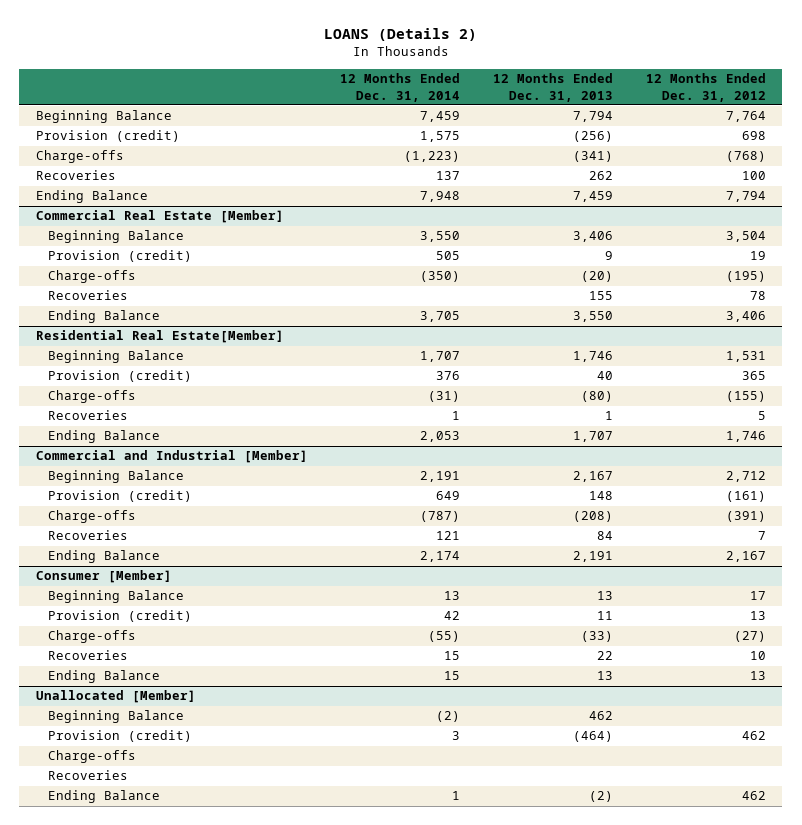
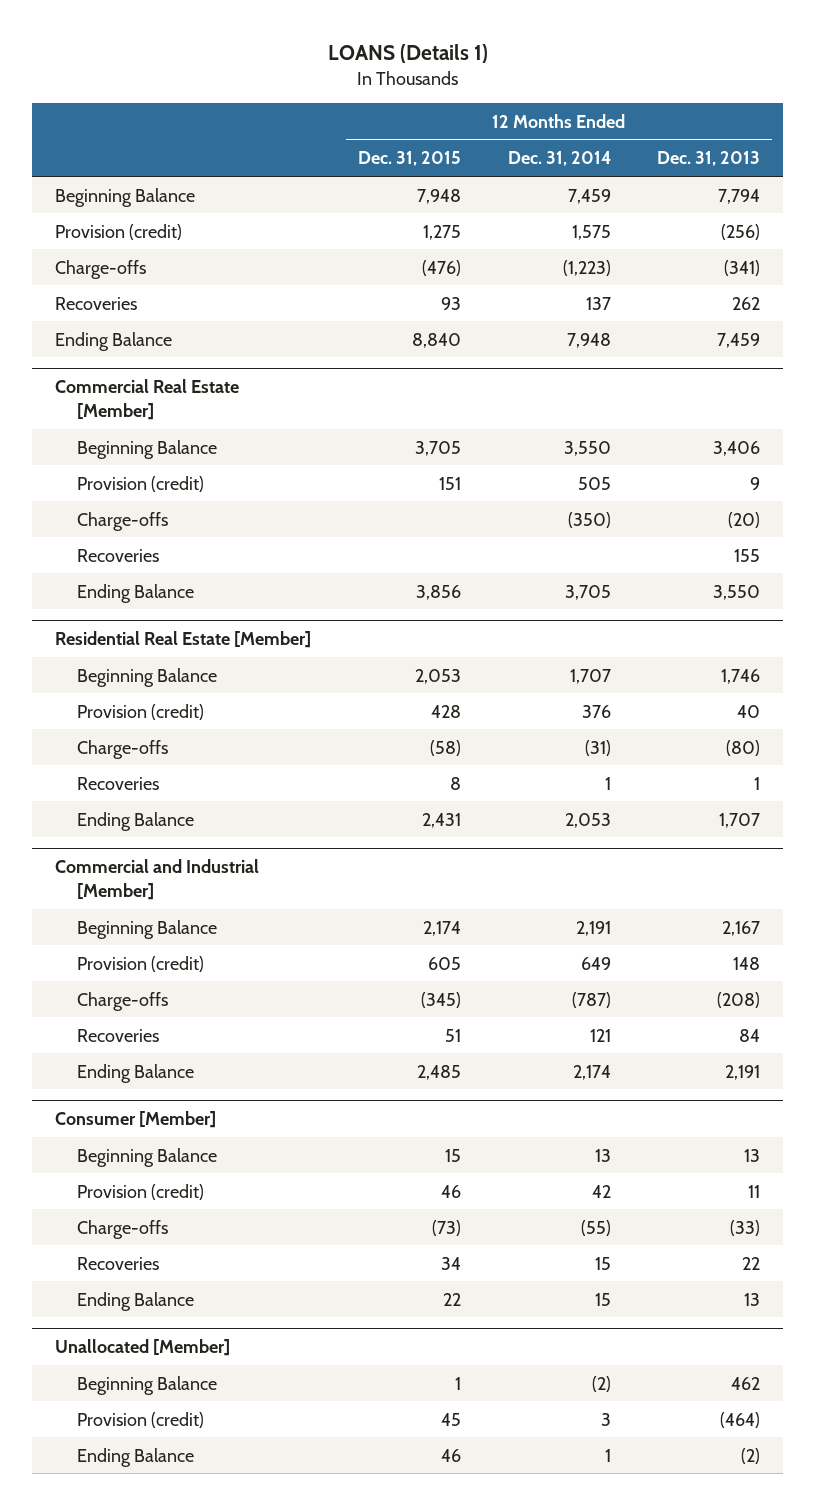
[323,27,477,41] LOANS (Details 2) -> [327,44,488,64] LOANS (Details 1)
[646,73,767,102] 12 Months Ended Dec. 31, 2012 -> none
none -> [357,151,461,167] Dec. 31, 2015
[35,330,284,344] Residential Real Estate[Member] -> [55,631,312,649] Residential Real Estate [Member]
[48,750,137,764] Charge-offs -> none
[48,770,129,781] Recoveries -> none

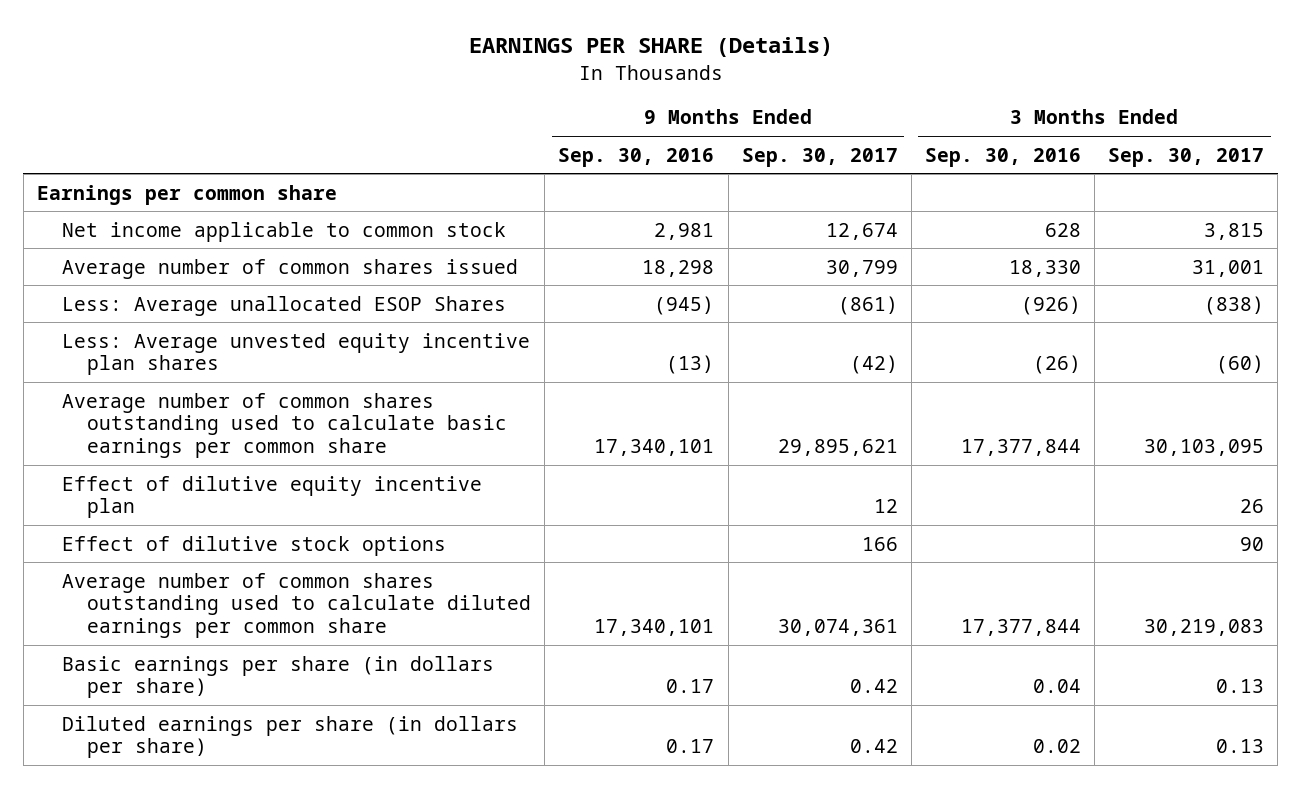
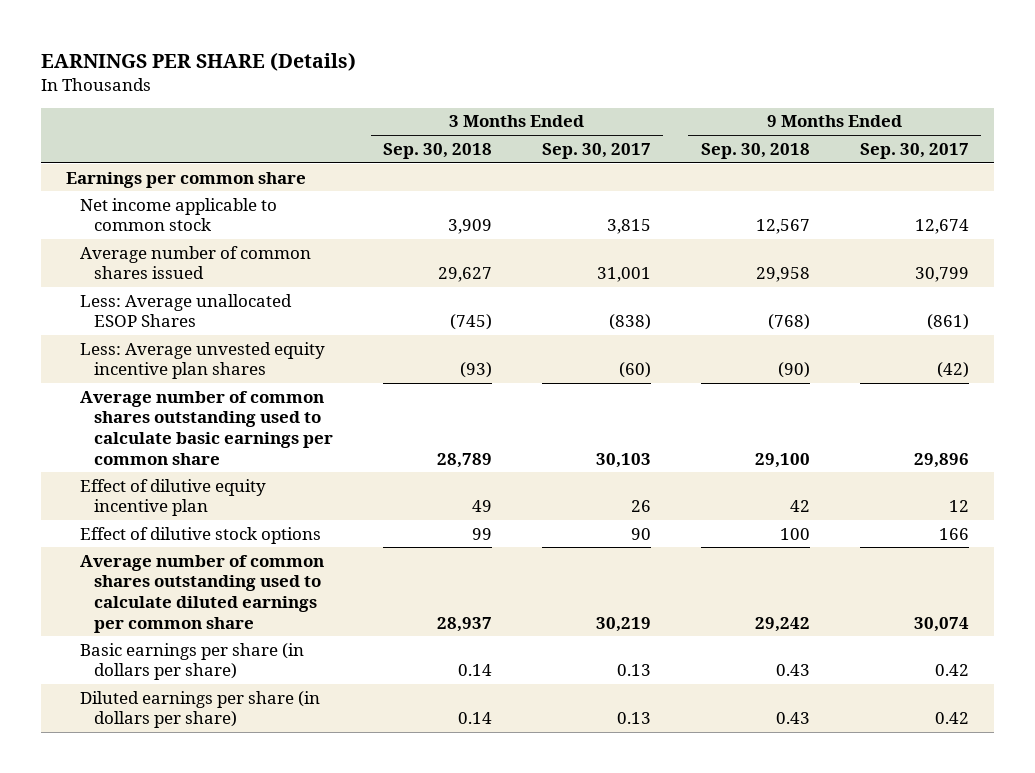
[558,147,715,167] Sep. 30, 2016 -> none
[924,147,1081,167] Sep. 30, 2016 -> none
none -> [383,142,493,159] Sep. 30, 2018
none -> [700,142,810,159] Sep. 30, 2018
[777,439,898,457] 29,895,621 -> [913,452,969,468] 29,896
[1144,439,1265,457] 30,103,095 -> [595,452,651,468] 30,103
[777,619,898,637] 30,074,361 -> [913,616,969,632] 30,074
[1144,619,1265,637] 30,219,083 -> [595,616,651,632] 30,219

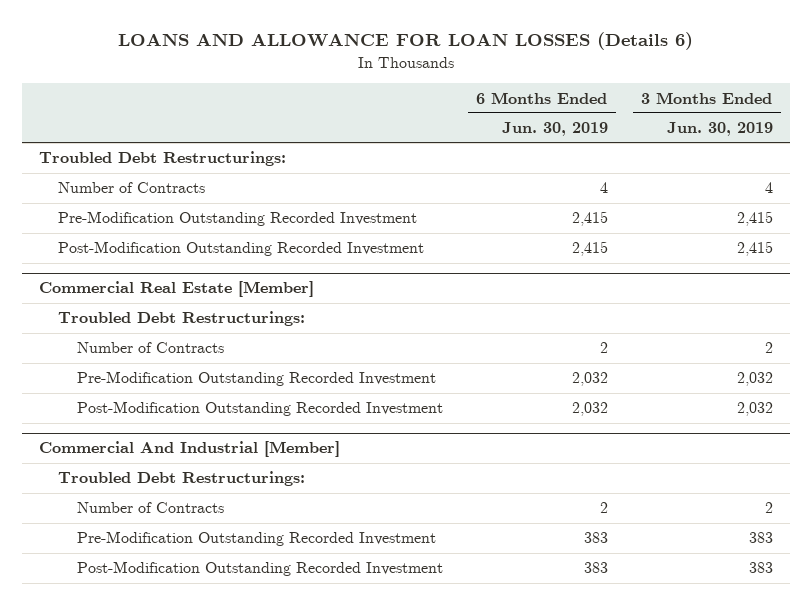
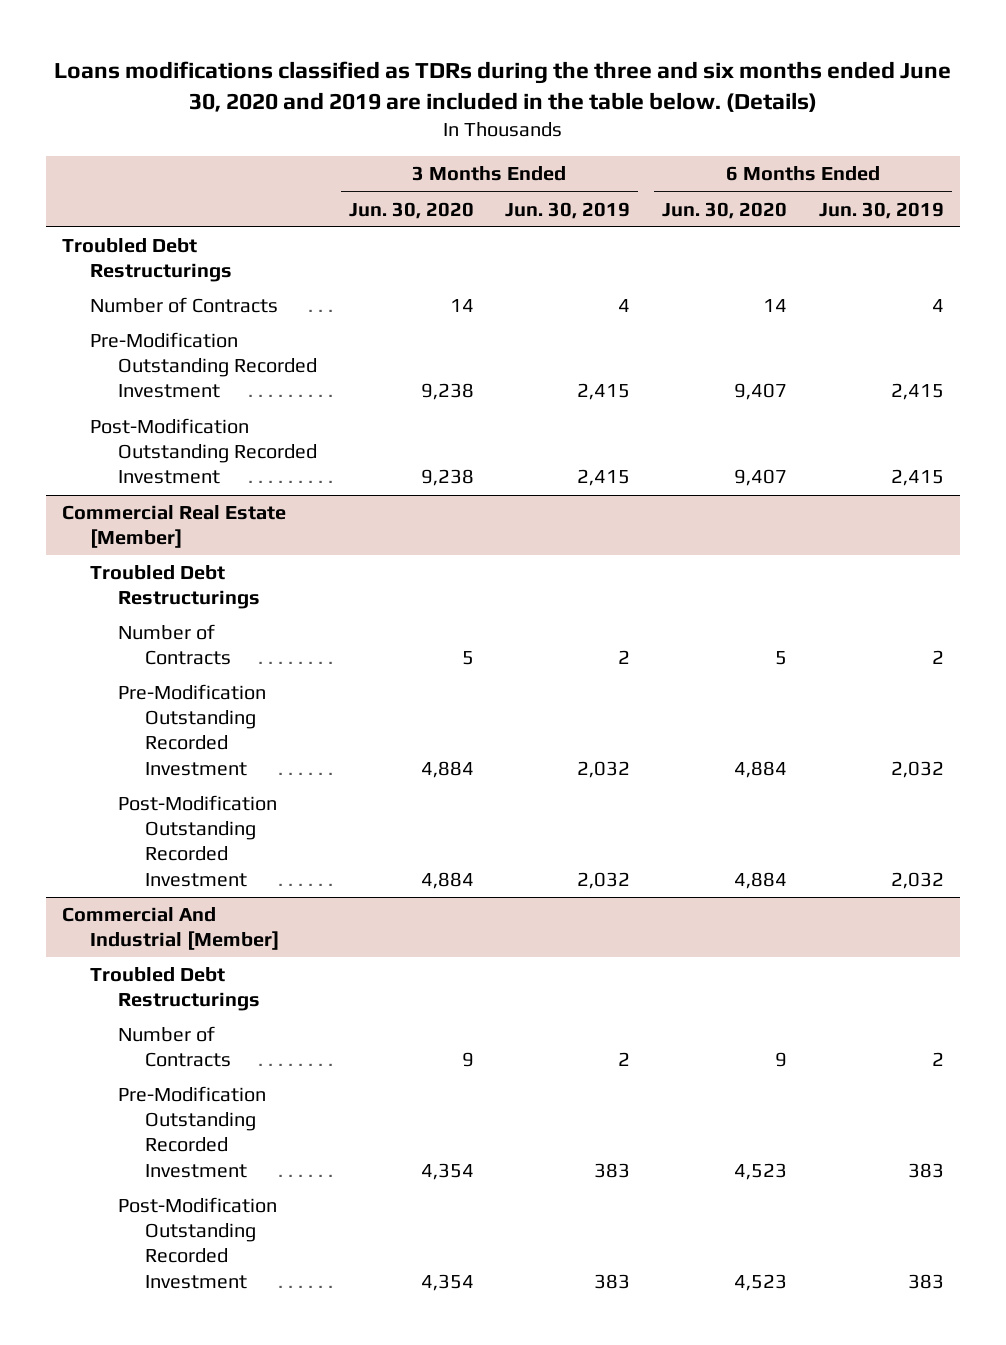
[117,32,693,51] LOANS AND ALLOWANCE FOR LOAN LOSSES (Details 6) -> [54,60,952,112] Loans modifications classified as TDRs during the three and six months ended June 30, 2020 and 2019 are included in the table below. (Details)
none -> [348,201,474,219] Jun. 30, 2020
none -> [662,201,788,219] Jun. 30, 2020
[38,151,286,167] Troubled Debt Restructurings: -> [62,238,232,283] Troubled Debt Restructurings
[57,311,305,327] Troubled Debt Restructurings: -> [89,565,260,610] Troubled Debt Restructurings
[57,471,305,487] Troubled Debt Restructurings: -> [89,967,260,1012] Troubled Debt Restructurings

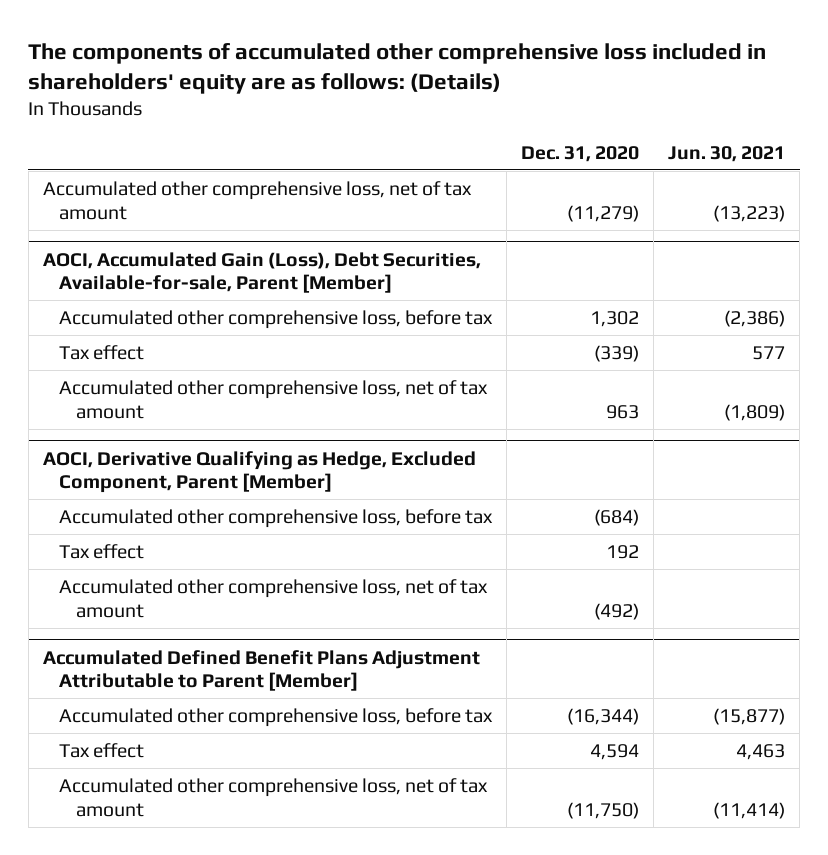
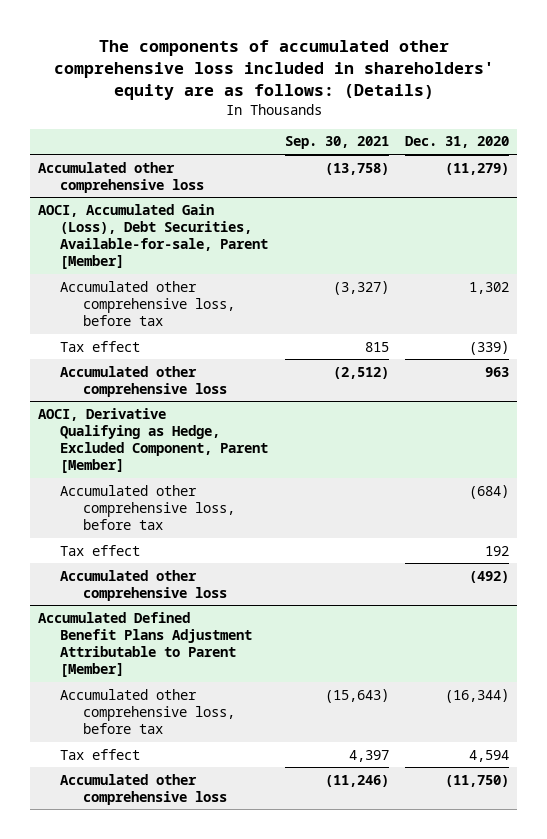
[668,145,786,162] Jun. 30, 2021 -> none
none -> [284,136,389,150] Sep. 30, 2021
[42,180,472,220] Accumulated other comprehensive loss, net of tax amount -> [37,161,205,193] Accumulated other comprehensive loss
[59,379,489,419] Accumulated other comprehensive loss, net of tax amount -> [60,365,227,397] Accumulated other comprehensive loss
[59,578,489,618] Accumulated other comprehensive loss, net of tax amount -> [60,569,227,601] Accumulated other comprehensive loss
[59,777,489,817] Accumulated other comprehensive loss, net of tax amount -> [60,773,227,805] Accumulated other comprehensive loss

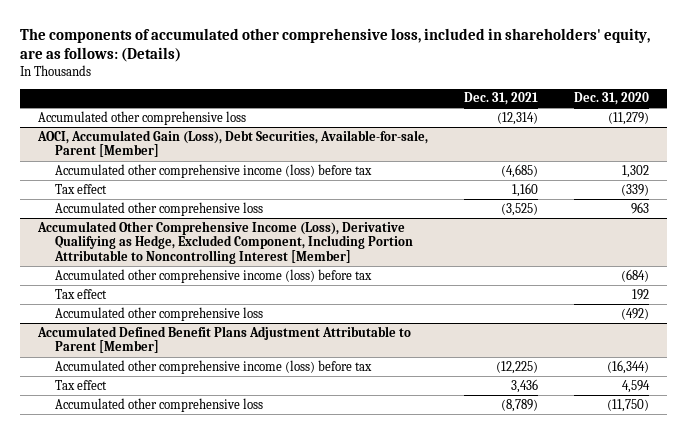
[53,39,494,100] The components of accumulated other comprehensive loss included in shareholders' equity are as follows: (Details) -> [20,27,651,63] The components of accumulated other comprehensive loss, included in shareholders' equity, are as follows: (Details)
[284,136,389,150] Sep. 30, 2021 -> none
none -> [463,92,538,106] Dec. 31, 2021
[60,280,235,327] Accumulated other comprehensive loss, before tax -> [55,163,373,178] Accumulated other comprehensive income (loss) before tax
[37,407,269,474] AOCI, Derivative Qualifying as Hedge, Excluded Component, Parent [Member] -> none
none -> [37,220,414,265] Accumulated Other Comprehensive Income (Loss), Derivative Qualifying as Hedge, Excluded Component, Including Portion Attributable to Noncontrolling Interest [Member]
[60,484,235,531] Accumulated other comprehensive loss, before tax -> [55,268,373,283] Accumulated other comprehensive income (loss) before tax
[60,688,235,735] Accumulated other comprehensive loss, before tax -> [55,359,373,374] Accumulated other comprehensive income (loss) before tax

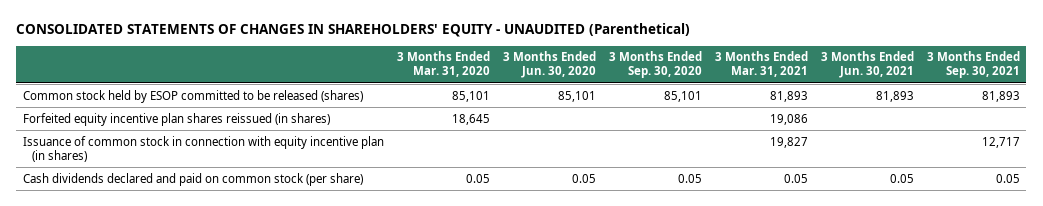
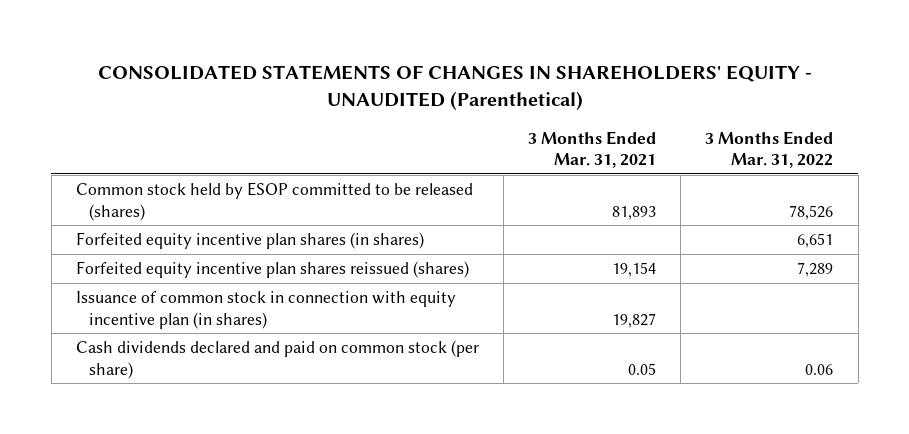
[396,51,490,78] 3 Months Ended Mar. 31, 2020 -> none
[502,51,596,79] 3 Months Ended Jun. 30, 2020 -> none
[608,51,702,79] 3 Months Ended Sep. 30, 2020 -> none
[820,51,914,79] 3 Months Ended Jun. 30, 2021 -> none
[926,51,1020,79] 3 Months Ended Sep. 30, 2021 -> none
none -> [705,130,834,169] 3 Months Ended Mar. 31, 2022
none -> [75,232,424,250] Forfeited equity incentive plan shares (in shares)
[22,112,330,126] Forfeited equity incentive plan shares reissued (in shares) -> [75,261,469,279] Forfeited equity incentive plan shares reissued (shares)
[769,113,808,125] 19,086 -> [612,262,657,278] 19,154

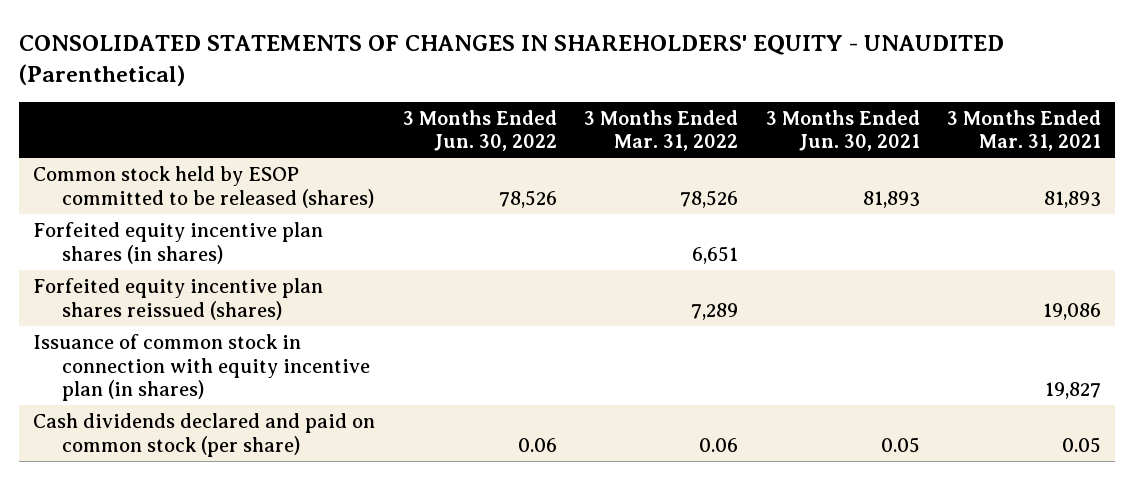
none -> [402,109,557,152] 3 Months Ended Jun. 30, 2022
none -> [765,109,920,152] 3 Months Ended Jun. 30, 2021
[612,262,657,278] 19,154 -> [1042,302,1101,320] 19,086

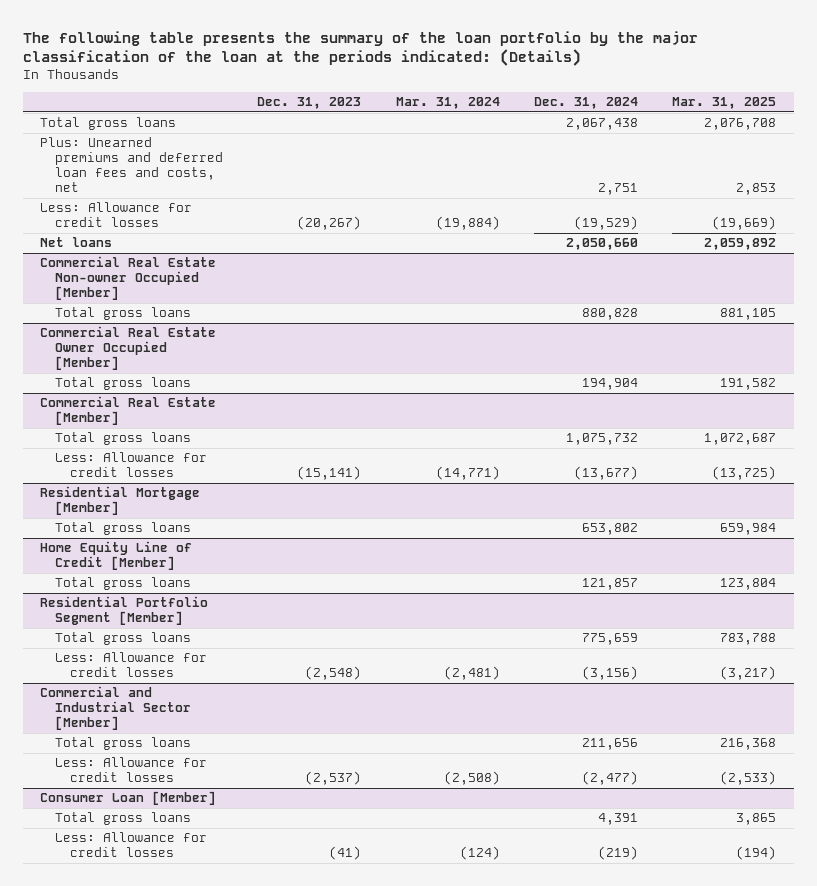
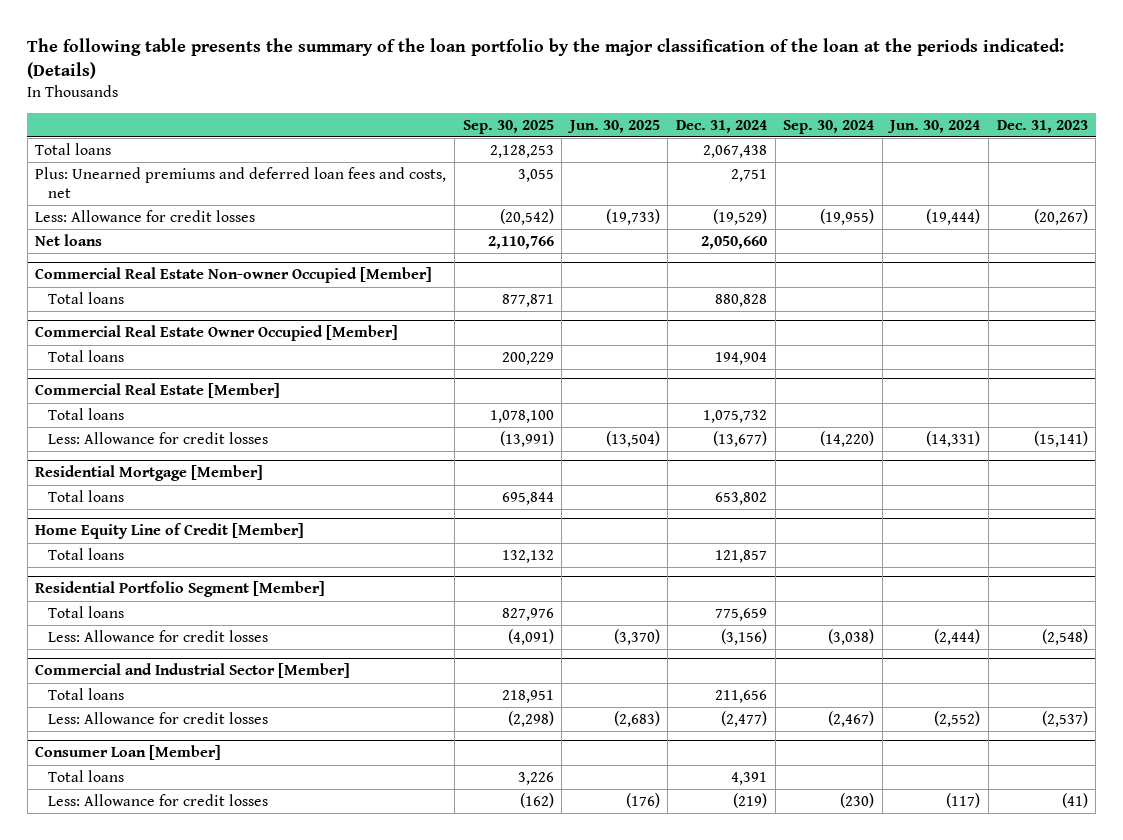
[395,97,500,110] Mar. 31, 2024 -> none
[672,97,777,110] Mar. 31, 2025 -> none
none -> [462,119,554,134] Sep. 30, 2025
none -> [566,119,660,133] Jun. 30, 2025
none -> [783,119,875,134] Sep. 30, 2024
none -> [887,119,981,133] Jun. 30, 2024
[40,117,177,131] Total gross loans -> [35,143,112,156] Total loans
[55,307,192,321] Total gross loans -> [47,292,124,305] Total loans
[55,377,192,391] Total gross loans -> [47,350,124,363] Total loans
[55,432,192,446] Total gross loans -> [47,408,124,421] Total loans
[55,522,192,536] Total gross loans -> [47,490,124,503] Total loans
[55,577,192,591] Total gross loans -> [47,548,124,561] Total loans
[55,632,192,646] Total gross loans -> [47,606,124,619] Total loans
[55,737,192,751] Total gross loans -> [47,688,124,701] Total loans
[55,812,192,826] Total gross loans -> [47,770,124,783] Total loans

